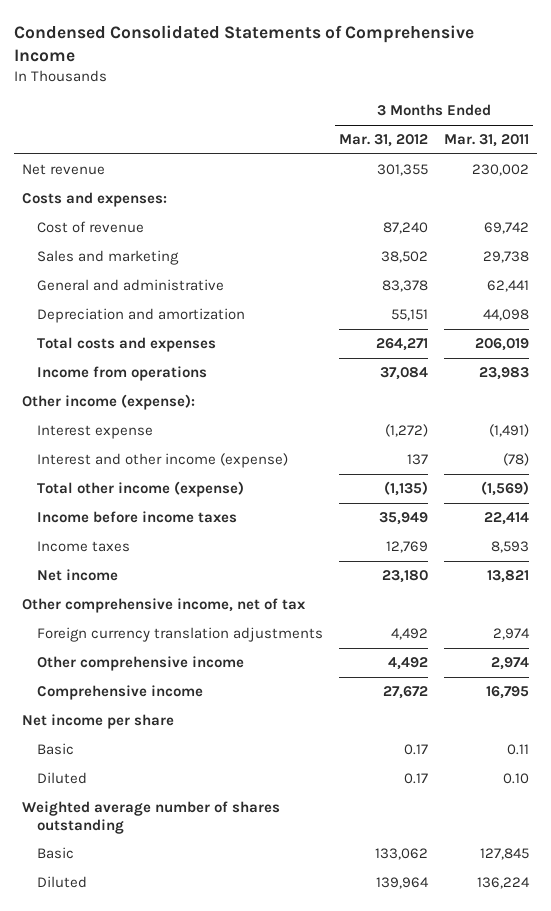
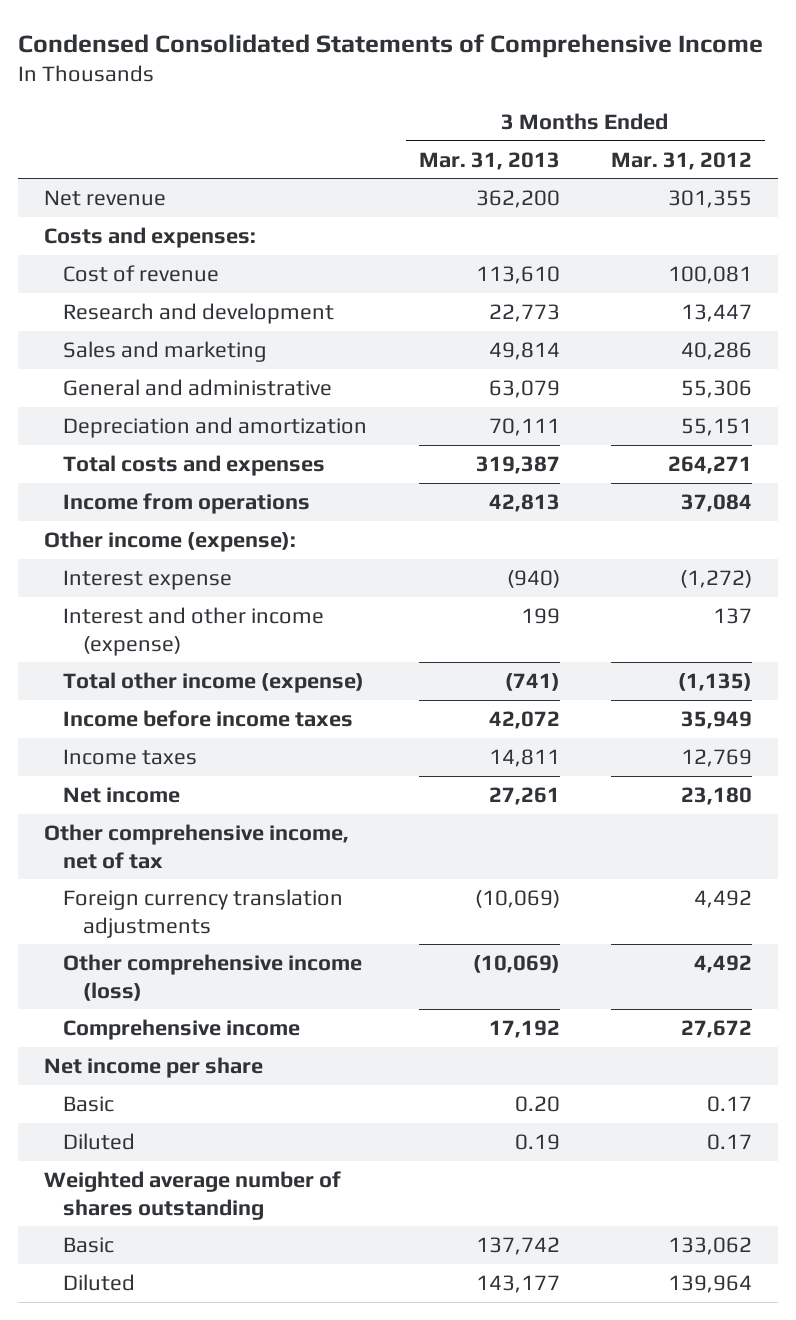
[443,134,529,148] Mar. 31, 2011 -> none
none -> [418,151,560,170] Mar. 31, 2013
[382,222,428,235] 87,240 -> [668,265,753,284] 100,081
none -> [63,302,335,324] Research and development
[380,251,428,264] 38,502 -> [681,341,753,360] 40,286
[381,280,428,293] 83,378 -> [681,379,753,398] 55,306
[37,656,245,672] Other comprehensive income -> [63,953,363,1001] Other comprehensive income (loss)

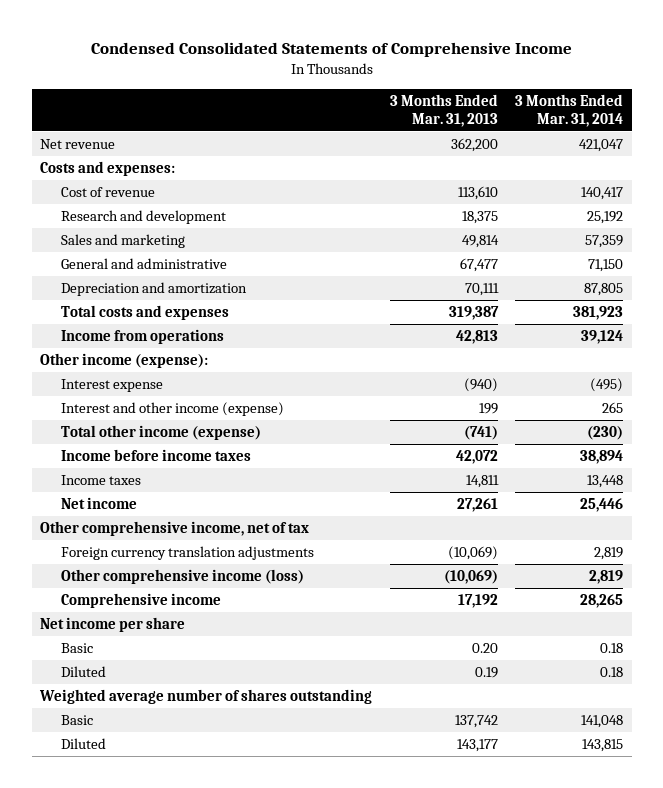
[611,151,753,170] Mar. 31, 2012 -> none
none -> [514,94,623,127] 3 Months Ended Mar. 31, 2014
[488,303,560,322] 22,773 -> [461,211,498,225] 18,375
[488,379,560,398] 63,079 -> [459,258,498,273] 67,477

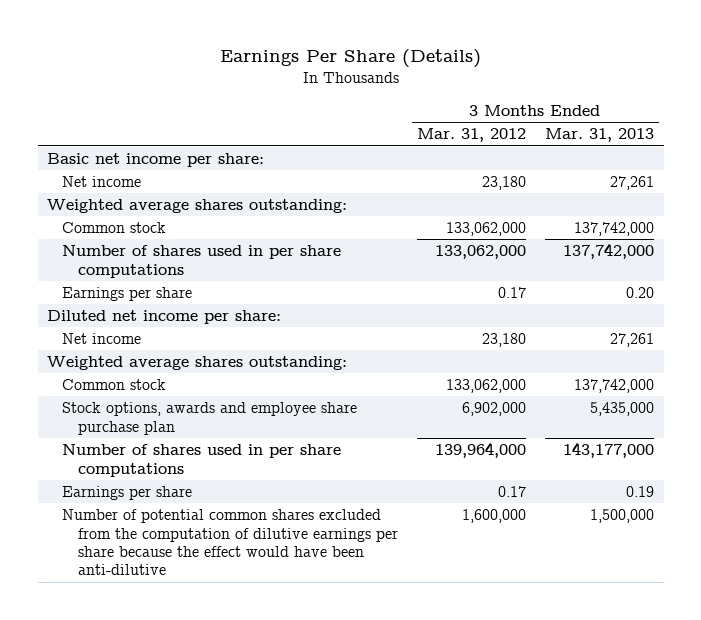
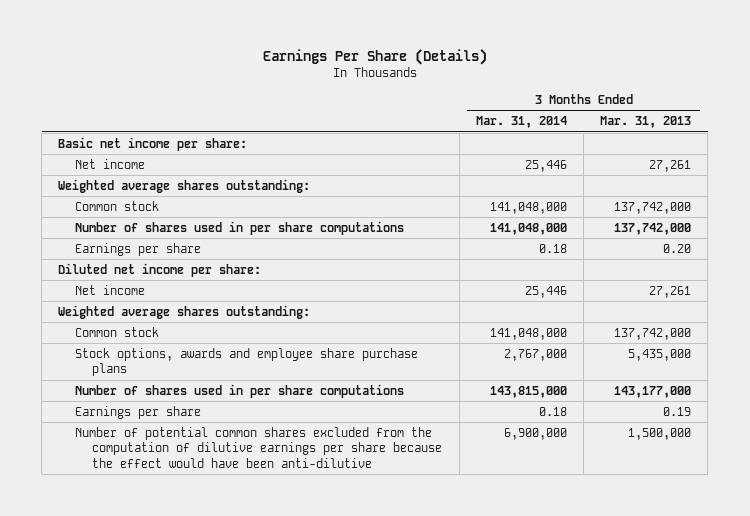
[416,128,526,143] Mar. 31, 2012 -> none
none -> [475,116,567,129] Mar. 31, 2014
[62,402,358,435] Stock options, awards and employee share purchase plan -> [75,347,419,377] Stock options, awards and employee share purchase plans

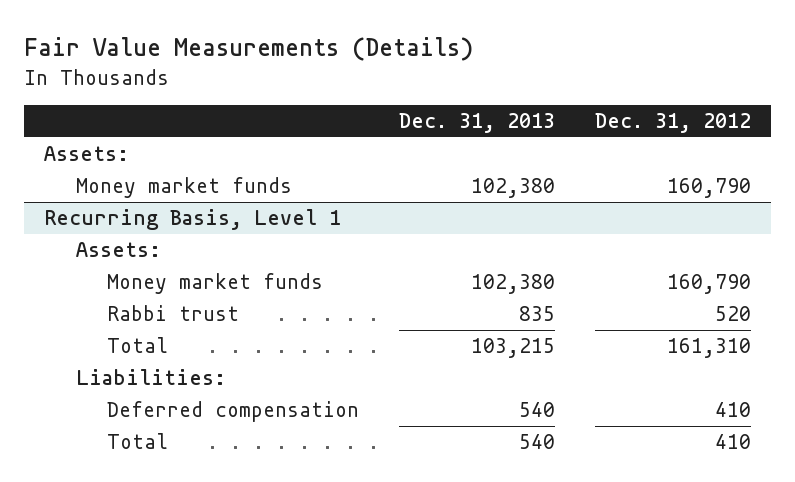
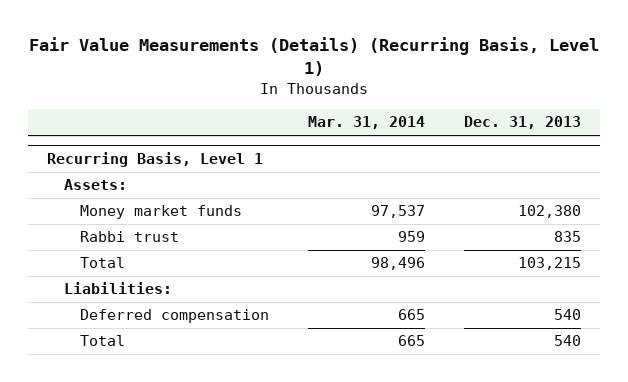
[24,37,474,62] Fair Value Measurements (Details) -> [29,37,600,77] Fair Value Measurements (Details) (Recurring Basis, Level 1)
[595,113,752,134] Dec. 31, 2012 -> none
none -> [307,116,425,130] Mar. 31, 2014
[44,145,130,161] Assets: -> none
[75,176,292,198] Money market funds -> none

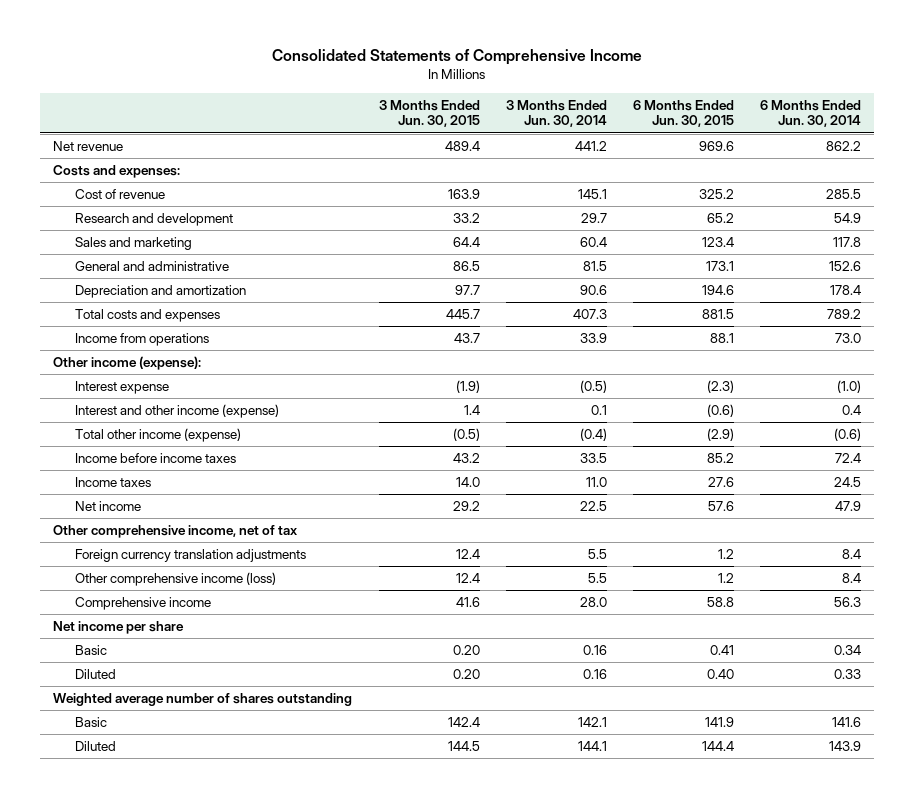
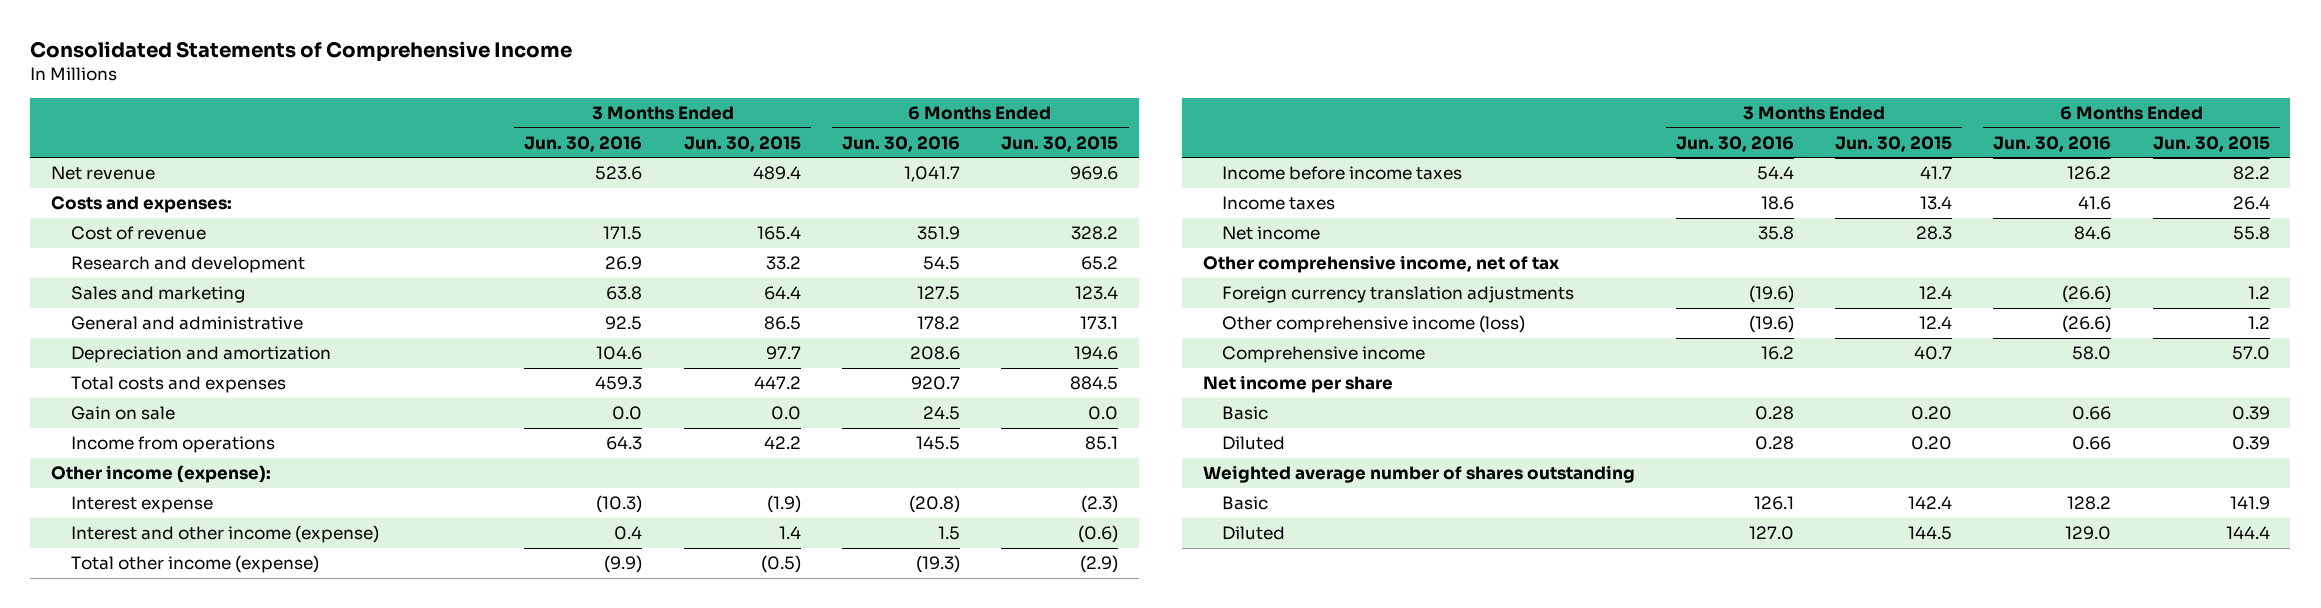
[505,99,607,128] 3 Months Ended Jun. 30, 2014 -> none
[759,99,861,128] 6 Months Ended Jun. 30, 2014 -> none
none -> [524,135,643,152] Jun. 30, 2016
none -> [841,135,960,152] Jun. 30, 2016
[447,188,480,199] 163.9 -> [756,226,801,241] 165.4
[698,188,734,199] 325.2 -> [1071,226,1119,241] 328.2
[445,308,480,319] 445.7 -> [753,376,801,390] 447.2
[701,308,734,319] 881.5 -> [1070,376,1119,391] 884.5
none -> [70,406,175,421] Gain on sale
[453,332,480,343] 43.7 -> [763,436,801,450] 42.2
[709,332,734,343] 88.1 -> [1085,436,1119,451] 85.1
[452,452,480,463] 43.2 -> [1920,166,1953,180] 41.7
[706,452,734,463] 85.2 -> [2232,166,2270,181] 82.2
[455,476,480,487] 14.0 -> [1920,196,1953,211] 13.4
[707,476,734,487] 27.6 -> [2232,196,2270,211] 26.4
[452,500,480,511] 29.2 -> [1916,226,1953,241] 28.3
[707,500,734,511] 57.6 -> [2232,226,2270,241] 55.8
[455,596,480,607] 41.6 -> [1914,346,1953,361] 40.7
[706,596,734,607] 58.8 -> [2231,346,2270,361] 57.0
[709,644,734,655] 0.41 -> [2231,406,2270,421] 0.39
[706,668,734,679] 0.40 -> [2231,436,2270,451] 0.39

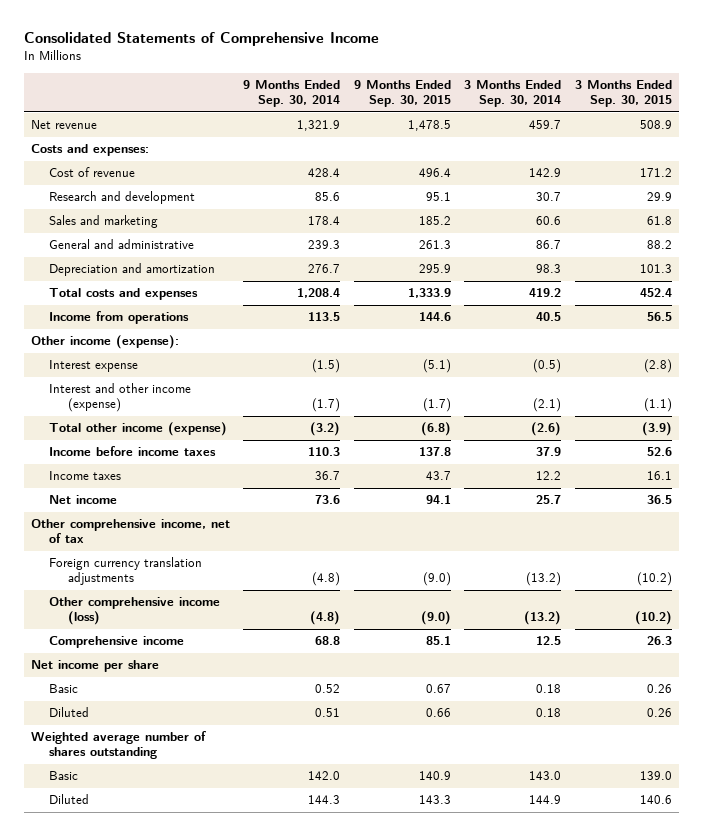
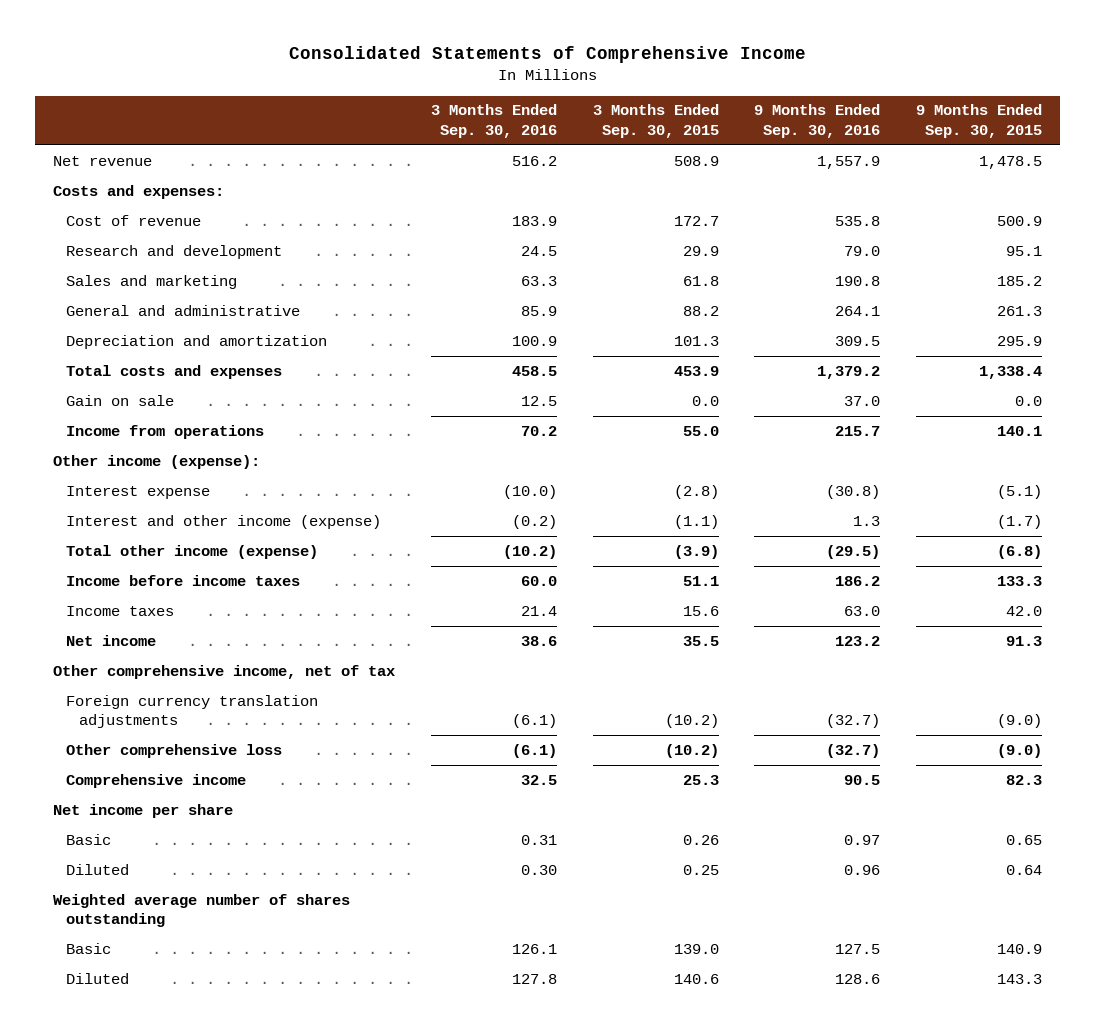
[243,80,341,108] 9 Months Ended Sep. 30, 2014 -> none
[464,80,562,108] 3 Months Ended Sep. 30, 2014 -> none
none -> [430,104,557,139] 3 Months Ended Sep. 30, 2016
none -> [754,104,881,139] 9 Months Ended Sep. 30, 2016
[418,168,451,178] 496.4 -> [996,215,1042,226] 500.9
[639,168,672,178] 171.2 -> [673,215,719,226] 172.7
[407,288,451,299] 1,333.9 -> [978,365,1042,379] 1,338.4
[639,288,672,298] 452.4 -> [673,365,719,376] 453.9
none -> [66,394,175,406] Gain on sale
[418,312,451,322] 144.6 -> [996,425,1042,436] 140.1
[646,312,672,322] 56.5 -> [682,425,719,436] 55.0
[418,447,451,457] 137.8 -> [996,575,1042,586] 133.3
[646,447,672,457] 52.6 -> [682,575,719,586] 51.1
[425,471,451,481] 43.7 -> [1005,605,1042,616] 42.0
[646,471,672,481] 16.1 -> [682,605,719,616] 15.6
[425,495,451,505] 94.1 -> [1005,635,1042,646] 91.3
[646,495,672,505] 36.5 -> [682,635,719,646] 35.5
[49,597,221,626] Other comprehensive income (loss) -> [66,743,283,758] Other comprehensive loss
[425,636,451,646] 85.1 -> [1005,774,1042,785] 82.3
[646,636,672,646] 26.3 -> [682,774,719,785] 25.3
[425,684,451,694] 0.67 -> [1005,834,1042,845] 0.65
[425,708,451,718] 0.66 -> [1005,864,1042,875] 0.64
[646,708,672,718] 0.26 -> [682,864,719,875] 0.25

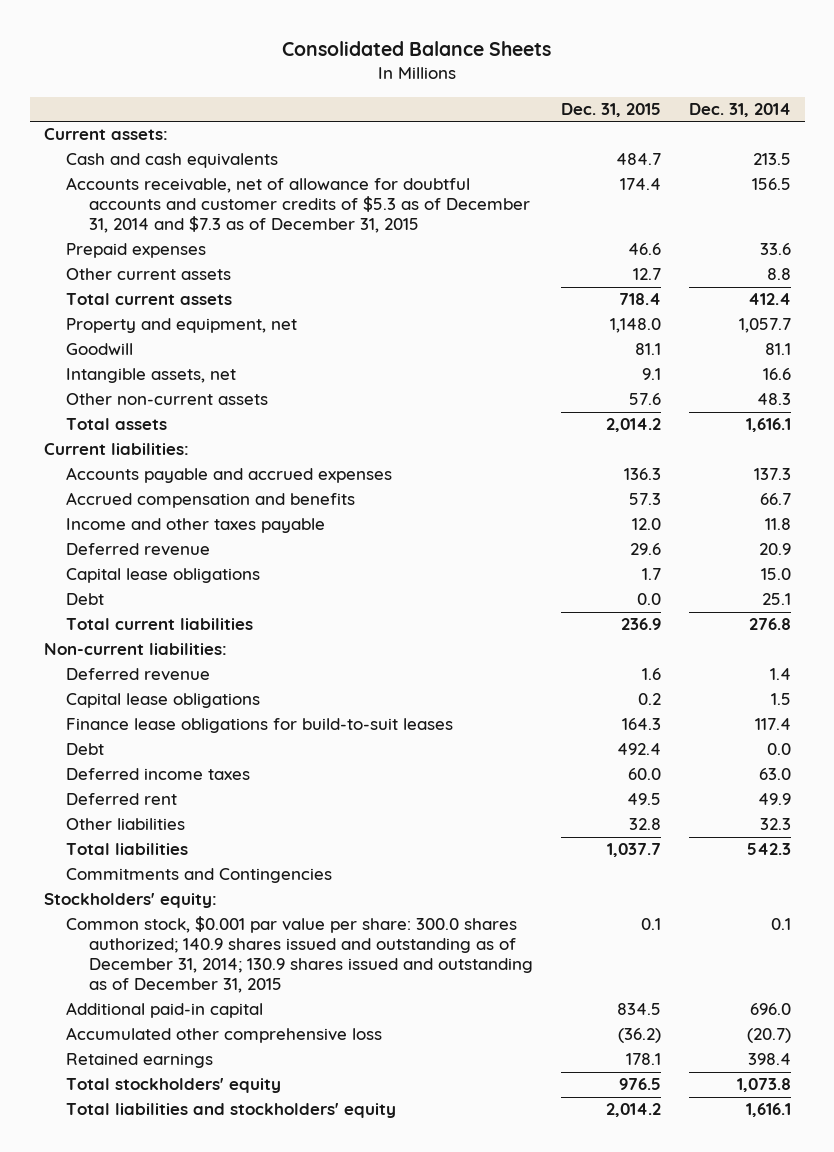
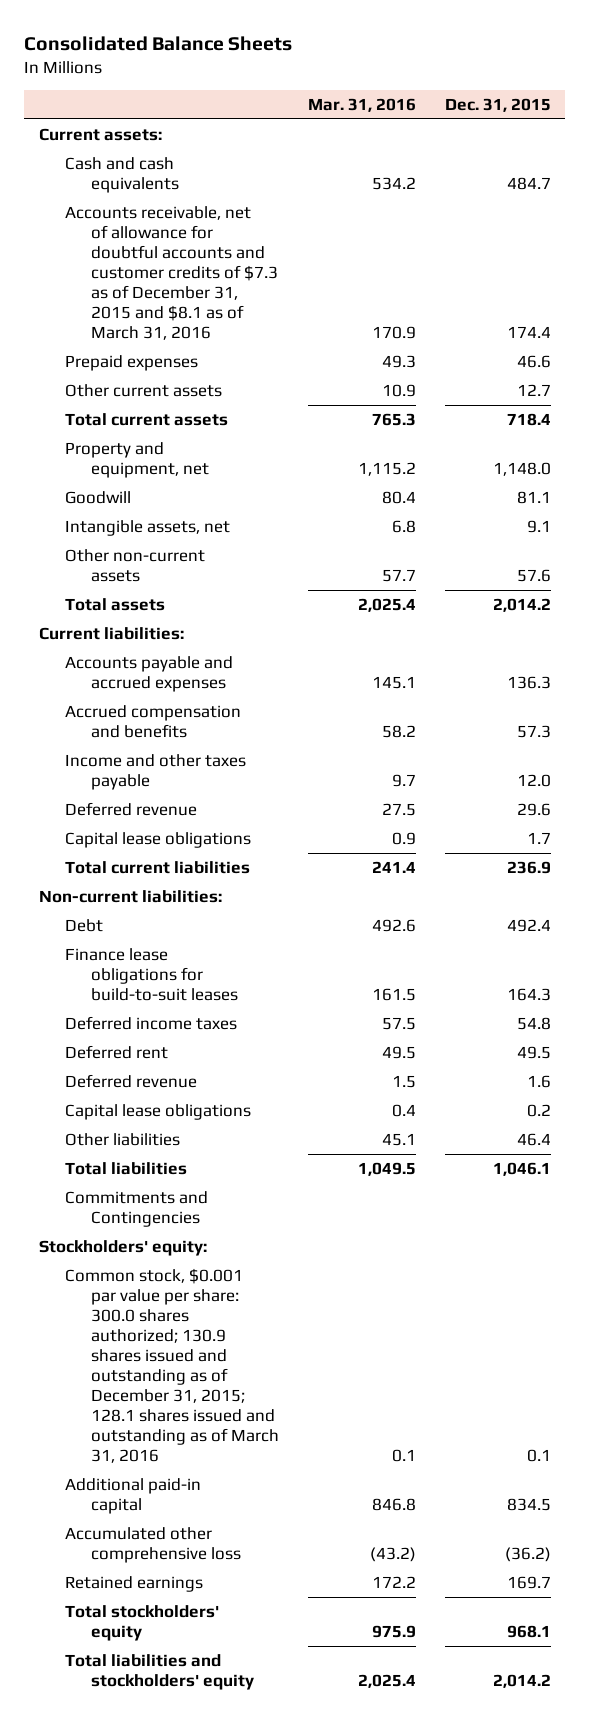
[688,103,791,118] Dec. 31, 2014 -> none
none -> [307,97,416,112] Mar. 31, 2016
[66,177,531,234] Accounts receivable, net of allowance for doubtful accounts and customer credits of $5.3 as of December 31, 2014 and $7.3 as of December 31, 2015 -> [64,205,279,340] Accounts receivable, net of allowance for doubtful accounts and customer credits of $7.3 as of December 31, 2015 and $8.1 as of March 31, 2016
[66,593,105,606] Debt -> none
[66,718,454,734] Finance lease obligations for build-to-suit leases -> [64,947,239,1001] Finance lease obligations for build-to-suit leases
[627,768,661,781] 60.0 -> [516,1016,551,1030] 54.8
[66,668,211,682] Deferred revenue -> [64,1073,197,1088] Deferred revenue
[66,693,261,709] Capital lease obligations -> [64,1103,251,1120] Capital lease obligations
[628,818,661,831] 32.8 -> [516,1132,551,1146] 46.4
[606,843,661,858] 1,037.7 -> [492,1161,551,1176] 1,046.1
[66,916,534,994] Common stock, $0.001 par value per share: 300.0 shares authorized; 140.9 shares issued and outstanding as of December 31, 2014; 130.9 shares issued and outstanding as of December 31, 2015 -> [64,1267,280,1463] Common stock, $0.001 par value per share: 300.0 shares authorized; 130.9 shares issued and outstanding as of December 31, 2015; 128.1 shares issued and outstanding as of March 31, 2016
[625,1053,661,1066] 178.1 -> [506,1575,551,1589] 169.7
[618,1078,661,1091] 976.5 -> [506,1624,551,1638] 968.1

